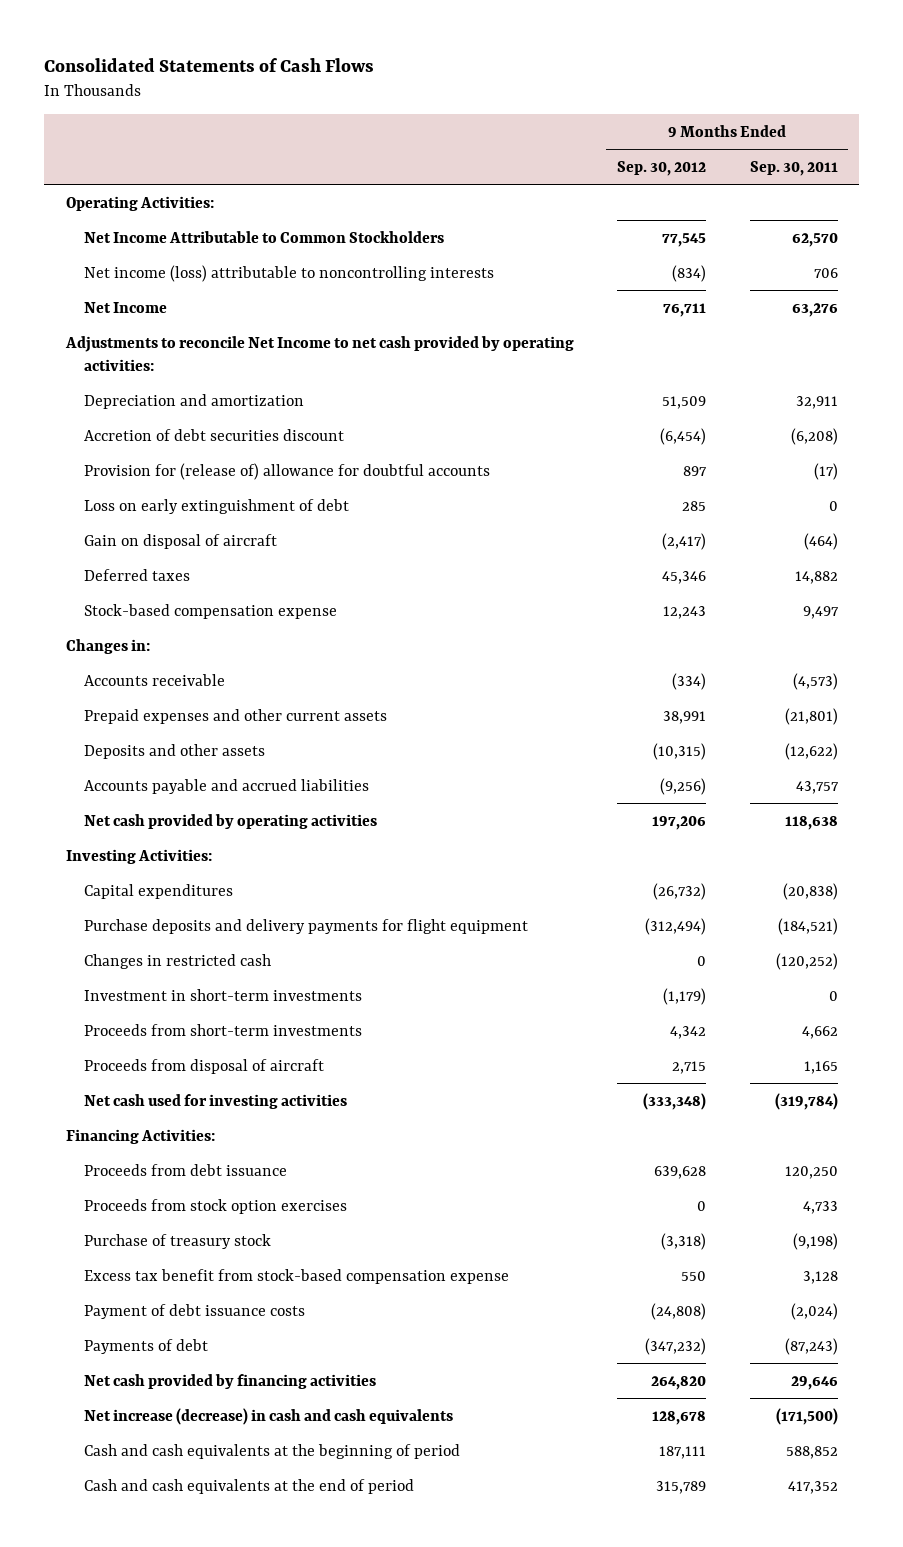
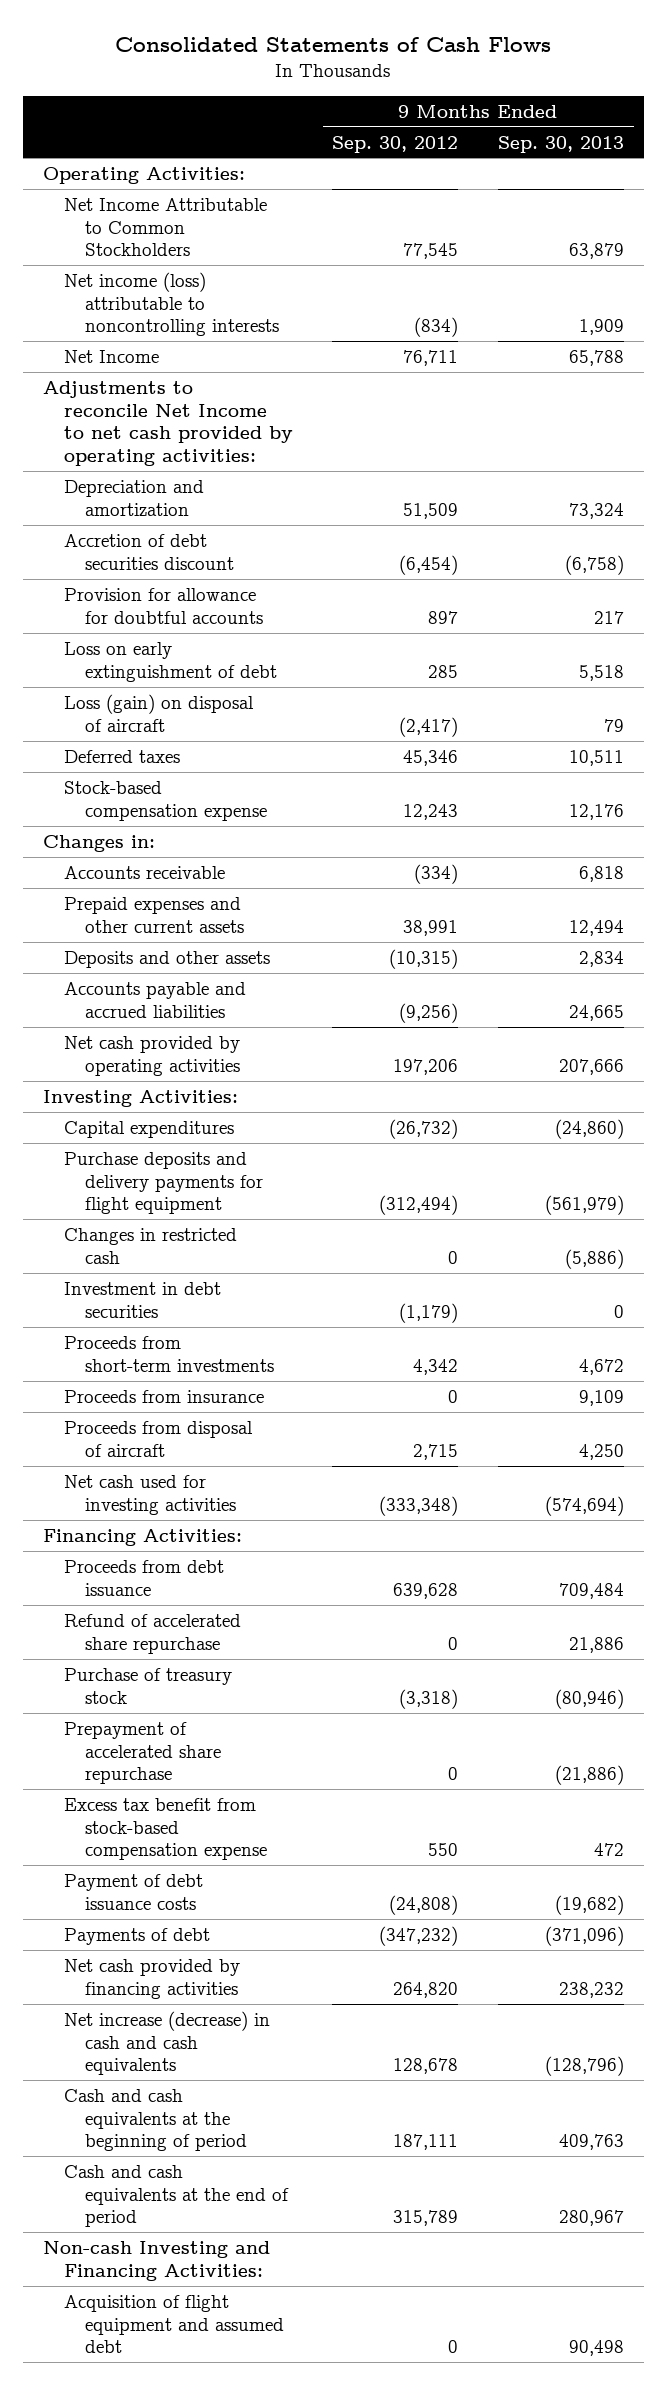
[749,160,838,176] Sep. 30, 2011 -> none
none -> [497,135,624,153] Sep. 30, 2013
[84,462,491,480] Provision for (release of) allowance for doubtful accounts -> [63,587,264,624] Provision for allowance for doubtful accounts
[84,533,278,549] Gain on disposal of aircraft -> [63,693,254,732] Loss (gain) on disposal of aircraft
[84,988,363,1001] Investment in short-term investments -> [63,1281,221,1318] Investment in debt securities
none -> [63,1389,264,1403] Proceeds from insurance
[84,1198,348,1214] Proceeds from stock option exercises -> none
none -> [63,1613,241,1654] Refund of accelerated share repurchase
none -> [63,1721,222,1785] Prepayment of accelerated share repurchase
none -> [42,2240,270,2281] Non-cash Investing and Financing Activities:
none -> [63,2294,285,2354] Acquisition of flight equipment and assumed debt

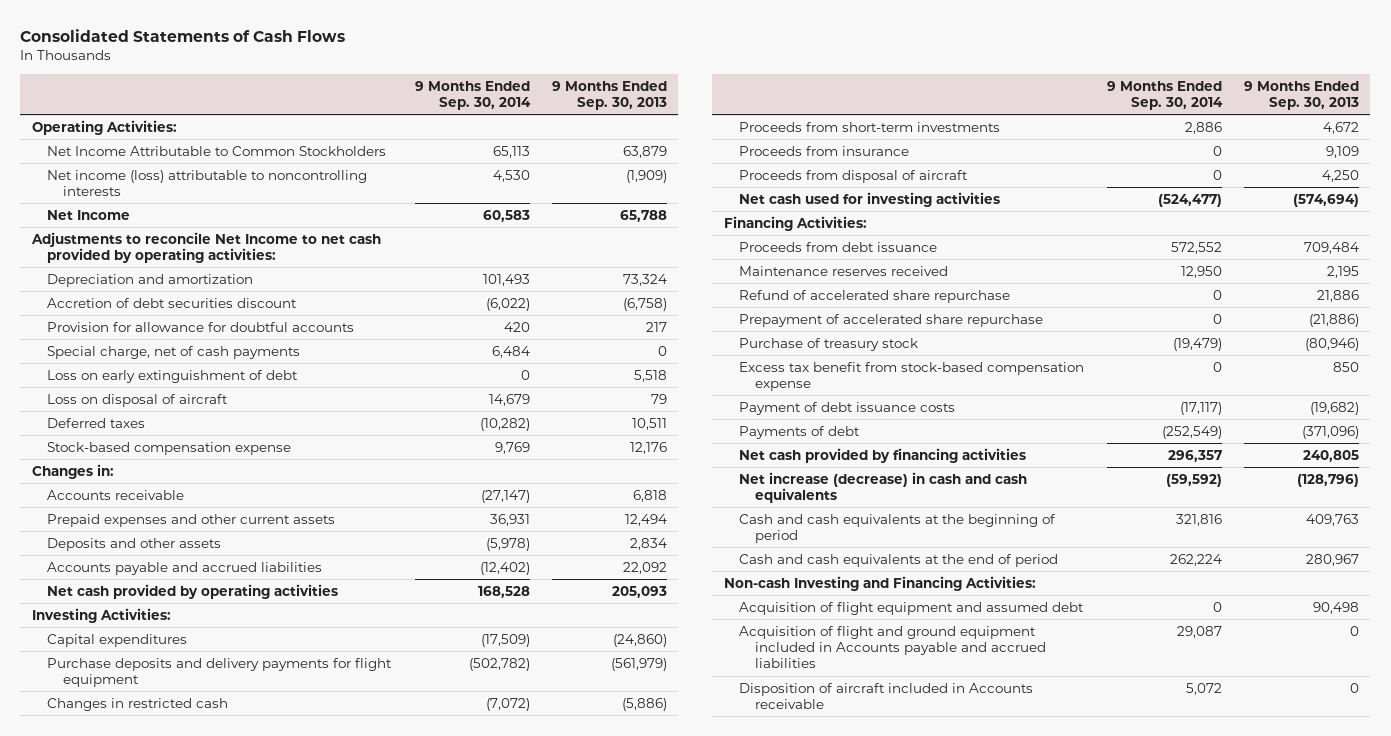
[332,135,459,153] Sep. 30, 2012 -> none
none -> [414,80,531,110] 9 Months Ended Sep. 30, 2014
[578,319,624,336] 1,909 -> [626,169,668,183] (1,909)
none -> [47,345,301,359] Special charge, net of cash payments
[63,693,254,732] Loss (gain) on disposal of aircraft -> [47,393,229,407] Loss on disposal of aircraft
[568,1004,624,1021] 24,665 -> [623,561,668,574] 22,092
[558,1058,624,1075] 207,666 -> [612,585,668,598] 205,093
[63,1281,221,1318] Investment in debt securities -> none
none -> [739,265,949,276] Maintenance reserves received
[63,1667,232,1704] Purchase of treasury stock -> [739,337,919,351] Purchase of treasury stock
[593,1843,624,1857] 472 -> [1332,361,1359,372] 850
[558,1981,624,1998] 238,232 -> [1302,449,1359,462] 240,805
none -> [739,625,1046,669] Acquisition of flight and ground equipment included in Accounts payable and accrued liabilities
none -> [739,682,1034,710] Disposition of aircraft included in Accounts receivable

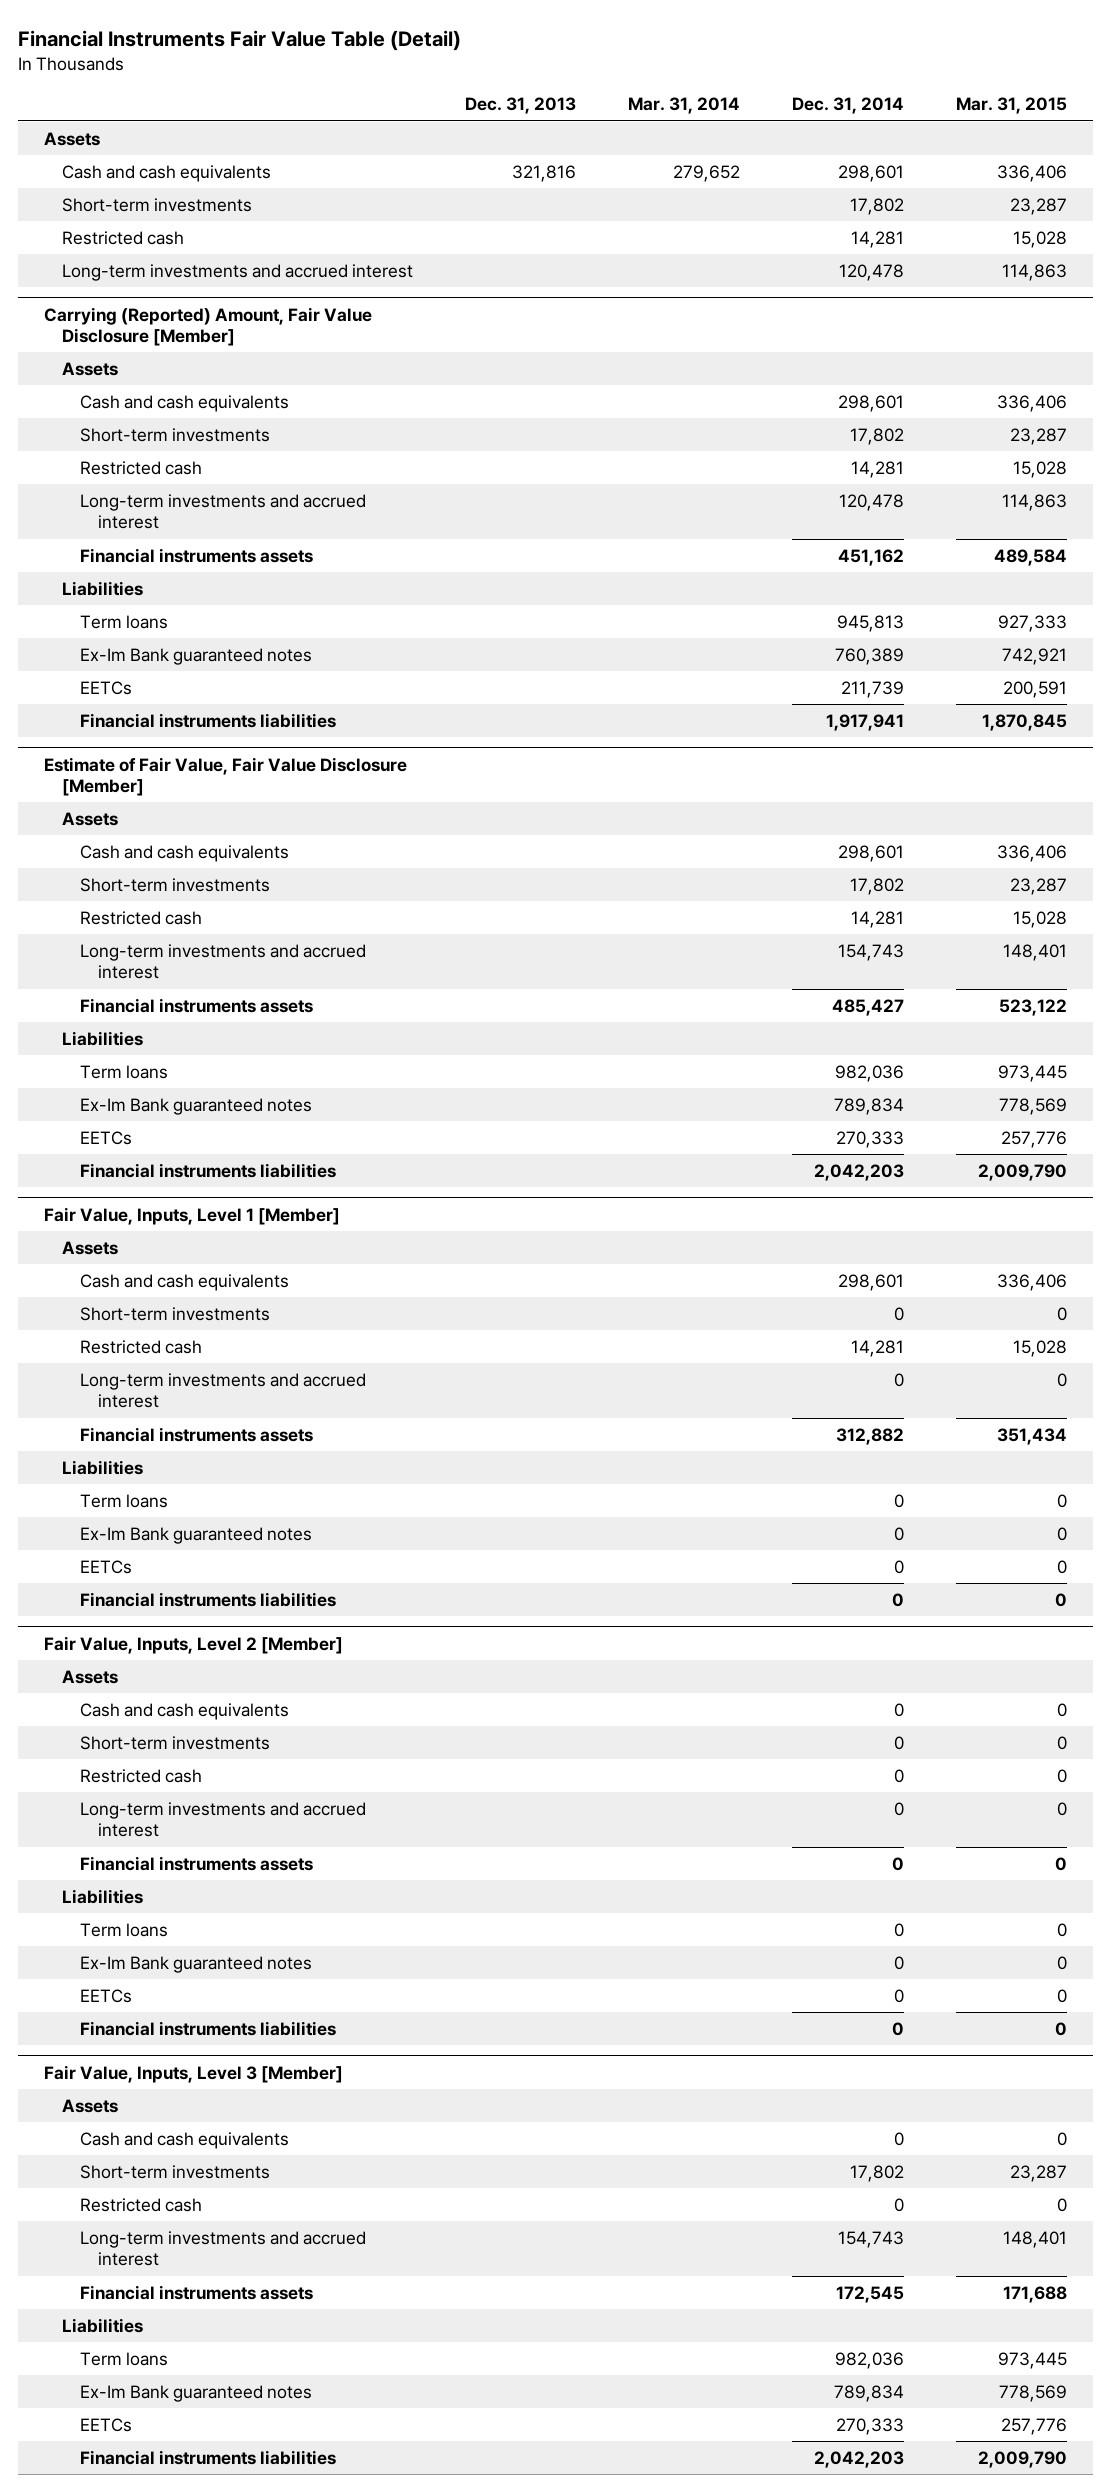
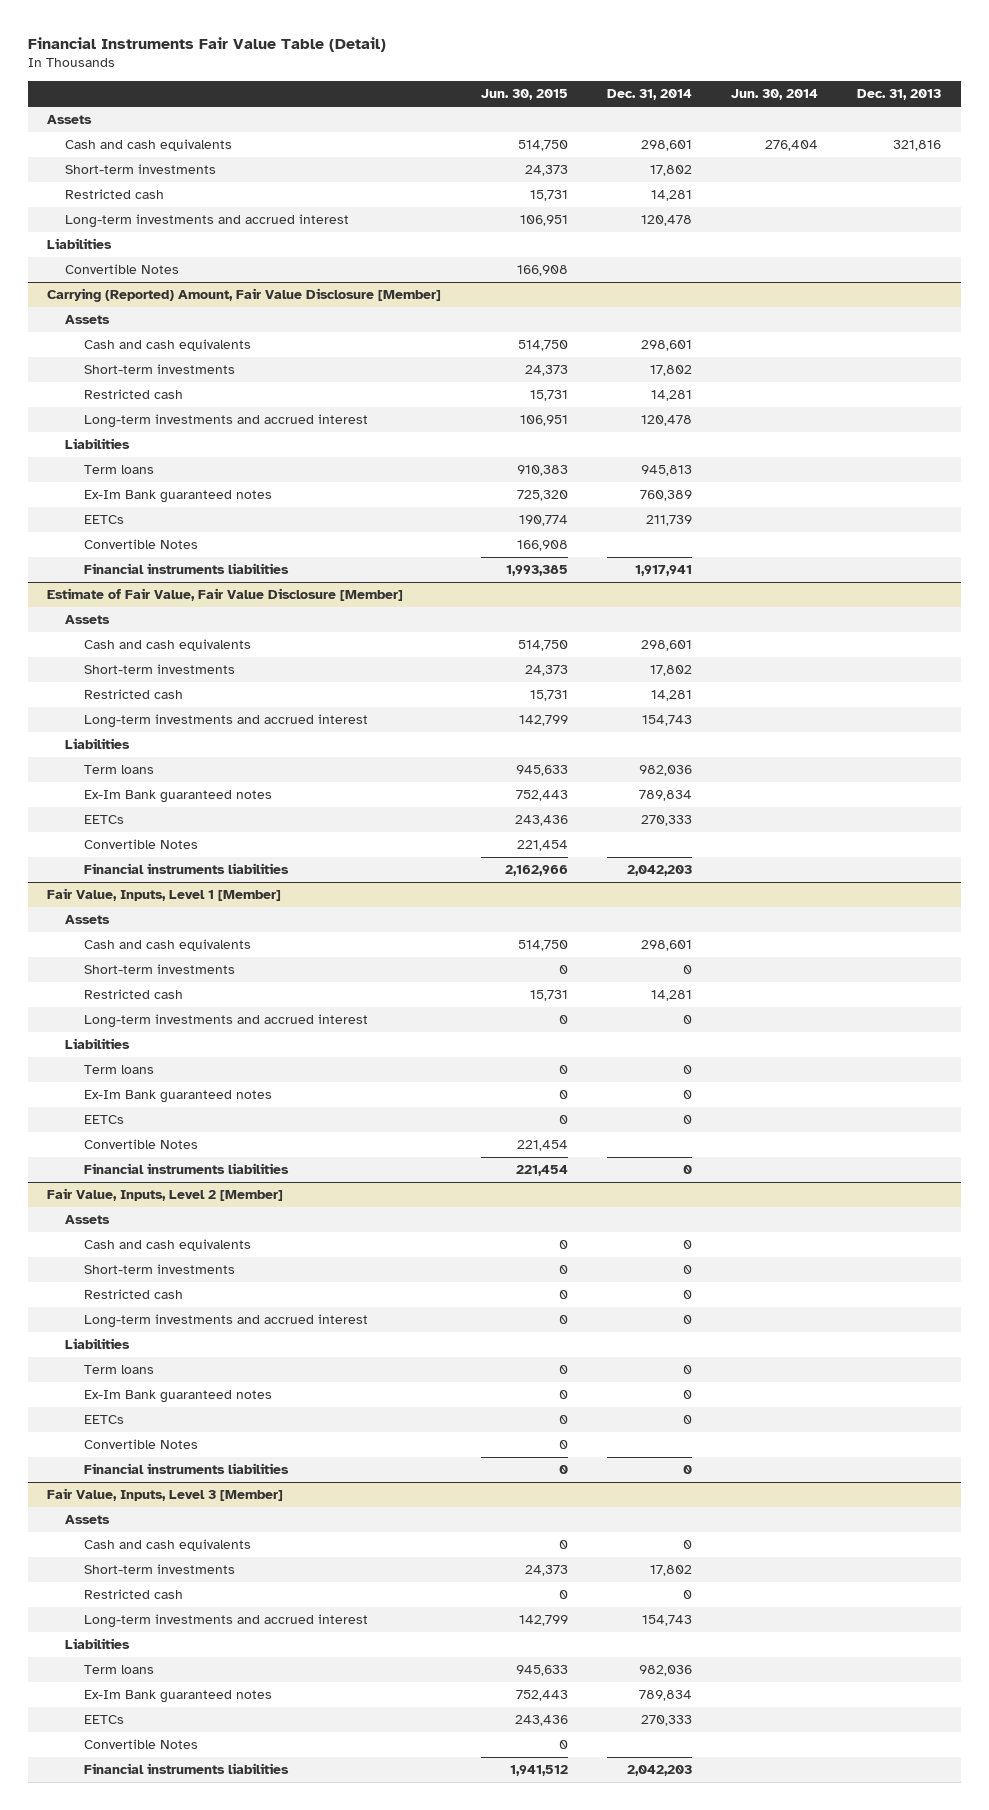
[628,97,741,115] Mar. 31, 2014 -> none
[956,97,1068,115] Mar. 31, 2015 -> none
none -> [480,89,568,101] Jun. 30, 2015
none -> [731,89,819,101] Jun. 30, 2014
none -> [47,238,113,250] Liabilities
none -> [65,264,180,275] Convertible Notes
[79,548,313,564] Financial instruments assets -> none
none -> [83,539,198,550] Convertible Notes
[79,998,313,1014] Financial instruments assets -> none
none -> [83,839,198,850] Convertible Notes
[79,1427,313,1443] Financial instruments assets -> none
none -> [83,1139,198,1150] Convertible Notes
[79,1856,313,1872] Financial instruments assets -> none
none -> [83,1439,198,1450] Convertible Notes
[79,2285,313,2301] Financial instruments assets -> none
none -> [83,1739,198,1750] Convertible Notes

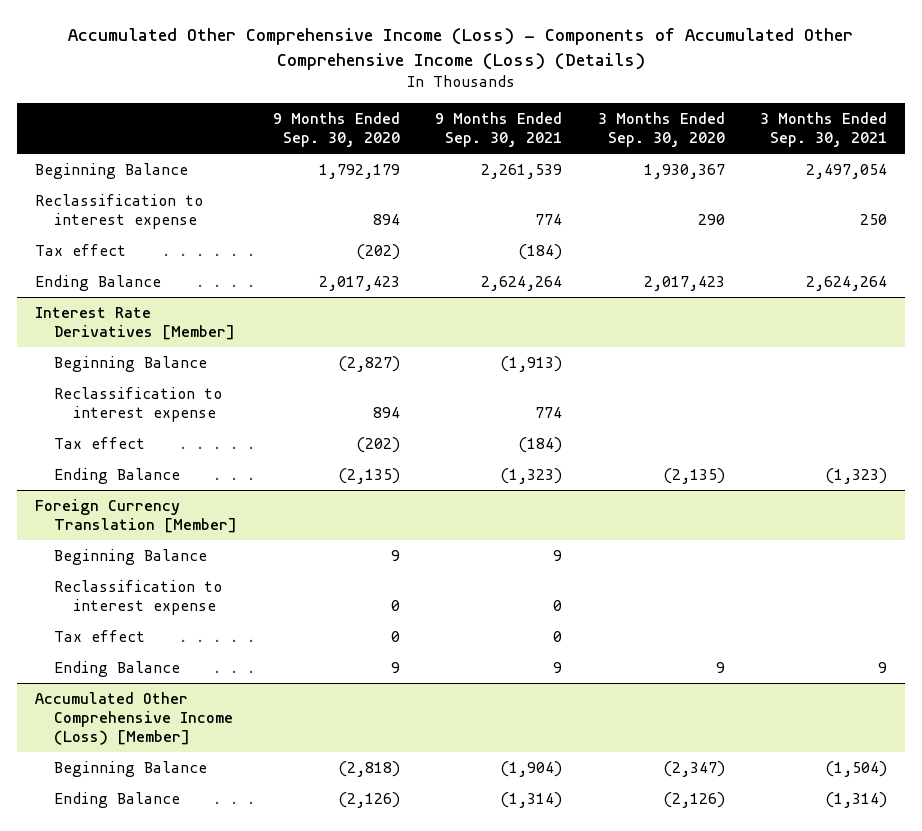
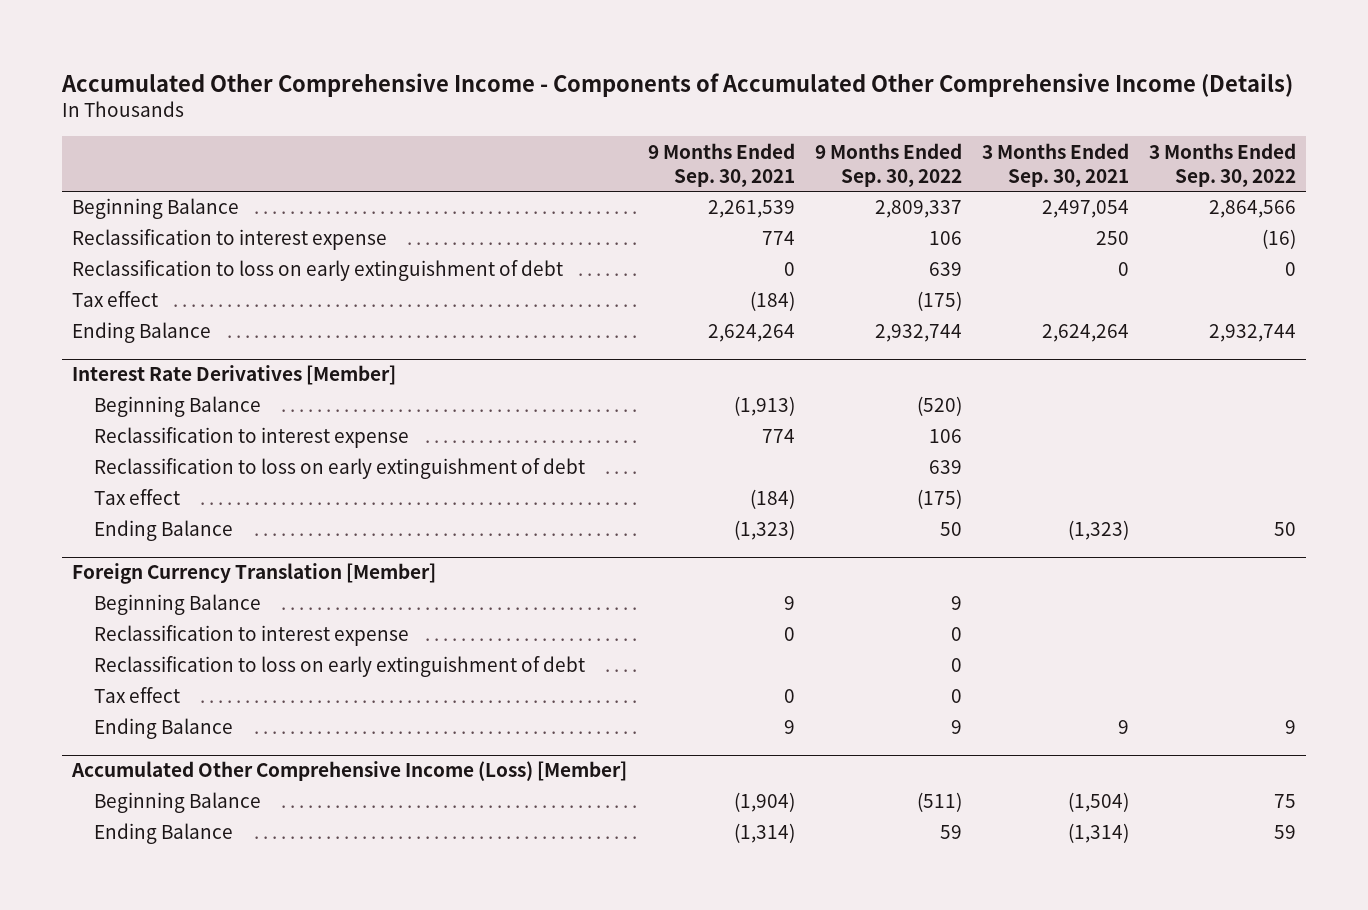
[67,28,853,70] Accumulated Other Comprehensive Income (Loss) - Components of Accumulated Other Comprehensive Income (Loss) (Details) -> [61,72,1294,97] Accumulated Other Comprehensive Income - Components of Accumulated Other Comprehensive Income (Details)
[272,112,400,148] 9 Months Ended Sep. 30, 2020 -> none
[597,112,725,148] 3 Months Ended Sep. 30, 2020 -> none
none -> [814,142,962,187] 9 Months Ended Sep. 30, 2022
none -> [1148,142,1296,187] 3 Months Ended Sep. 30, 2022
none -> [72,260,564,282] Reclassification to loss on early extinguishment of debt
none -> [93,458,585,480] Reclassification to loss on early extinguishment of debt
none -> [93,656,585,678] Reclassification to loss on early extinguishment of debt

